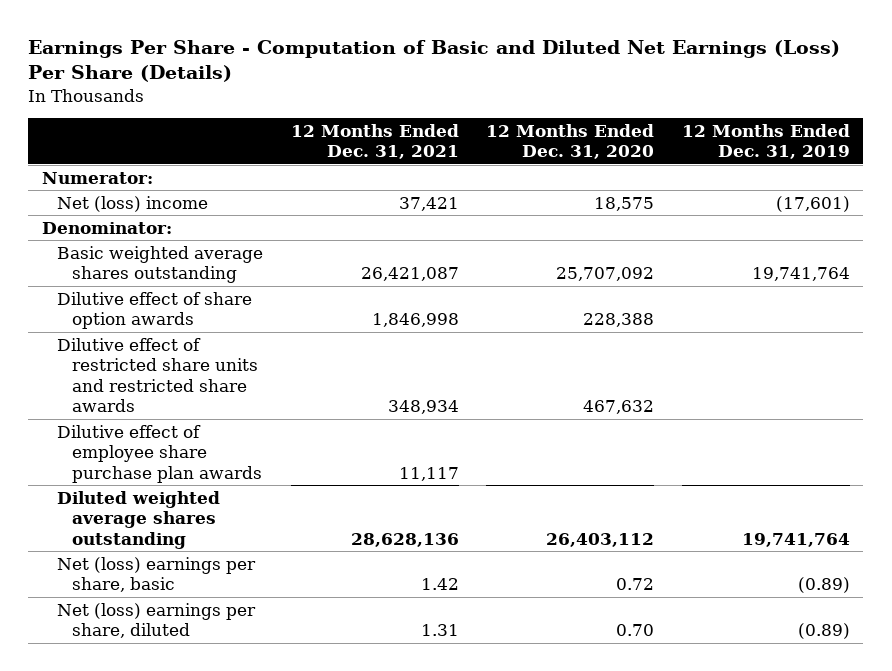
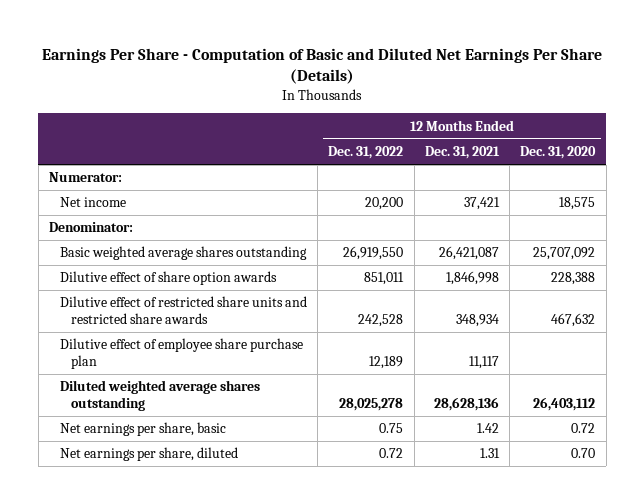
[28,39,841,83] Earnings Per Share - Computation of Basic and Diluted Net Earnings (Loss) Per Share (Details) -> [42,47,603,84] Earnings Per Share - Computation of Basic and Diluted Net Earnings Per Share (Details)
[681,123,850,160] 12 Months Ended Dec. 31, 2019 -> none
none -> [328,146,404,160] Dec. 31, 2022
[57,195,209,212] Net (loss) income -> [60,197,127,208] Net income
[57,424,263,483] Dilutive effect of employee share purchase plan awards -> [60,338,304,370] Dilutive effect of employee share purchase plan
[57,556,257,593] Net (loss) earnings per share, basic -> [60,422,227,437] Net earnings per share, basic
[57,602,257,639] Net (loss) earnings per share, diluted -> [60,447,239,462] Net earnings per share, diluted

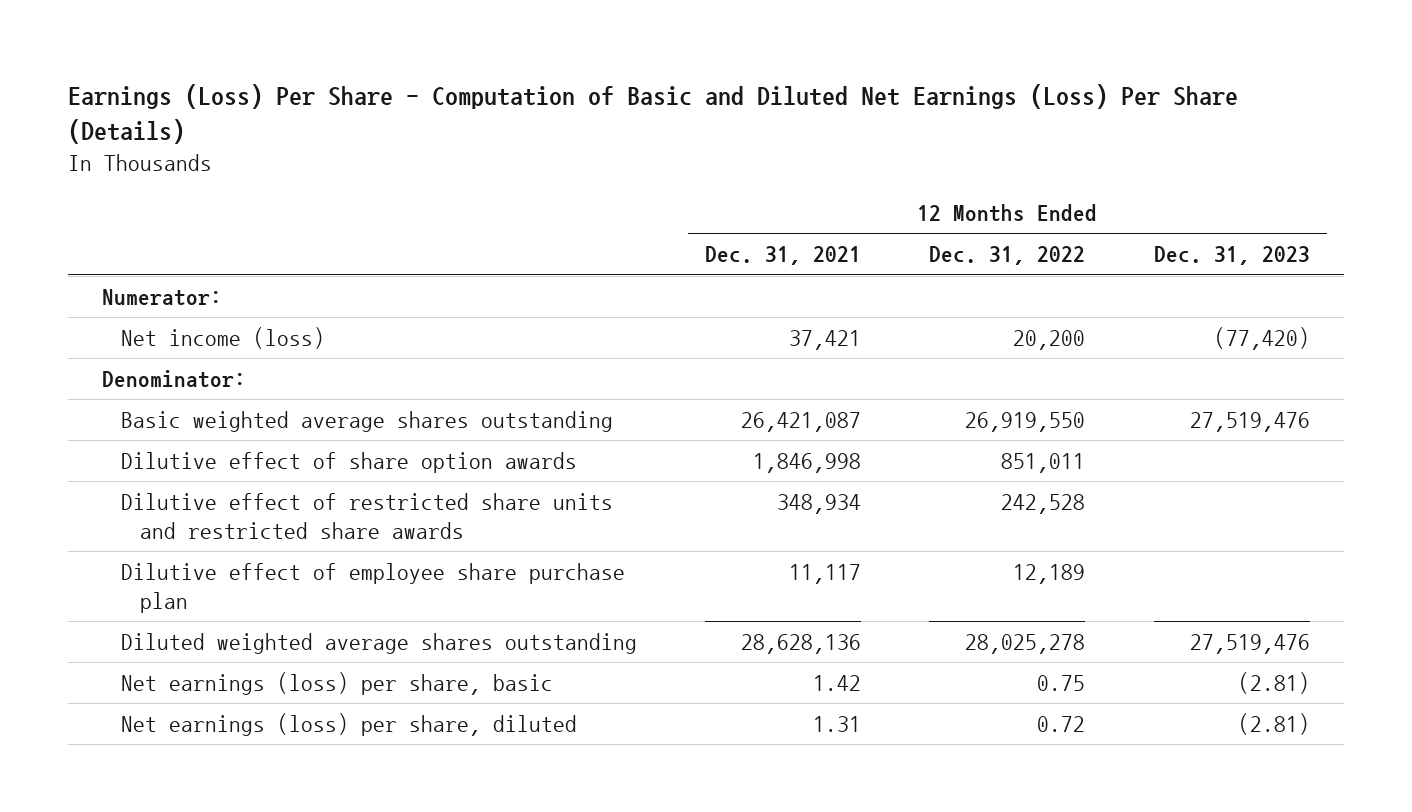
[42,47,603,84] Earnings Per Share - Computation of Basic and Diluted Net Earnings Per Share (Details) -> [68,83,1239,145] Earnings (Loss) Per Share - Computation of Basic and Diluted Net Earnings (Loss) Per Share (Details)
[520,146,597,160] Dec. 31, 2020 -> none
none -> [1153,246,1310,266] Dec. 31, 2023
[60,197,127,208] Net income -> [121,326,326,349] Net income (loss)
[60,422,227,437] Net earnings per share, basic -> [121,671,554,695] Net earnings (loss) per share, basic
[60,447,239,462] Net earnings per share, diluted -> [121,712,578,736] Net earnings (loss) per share, diluted

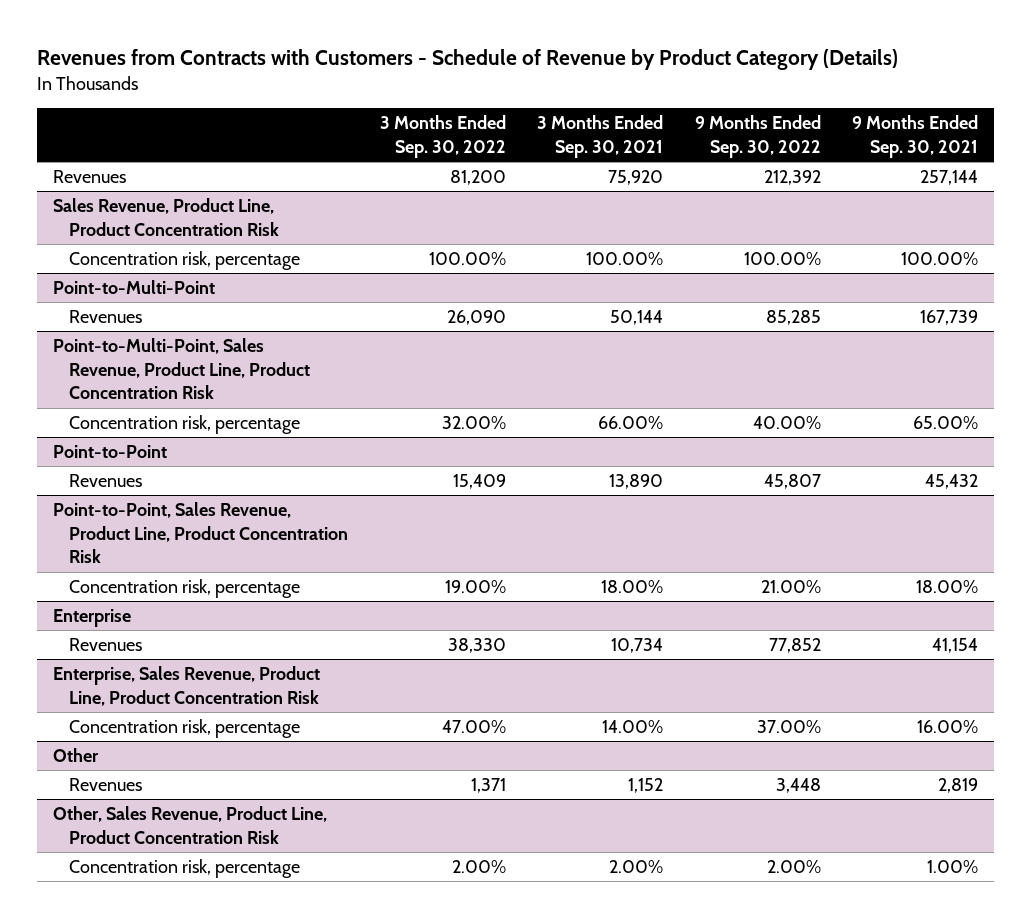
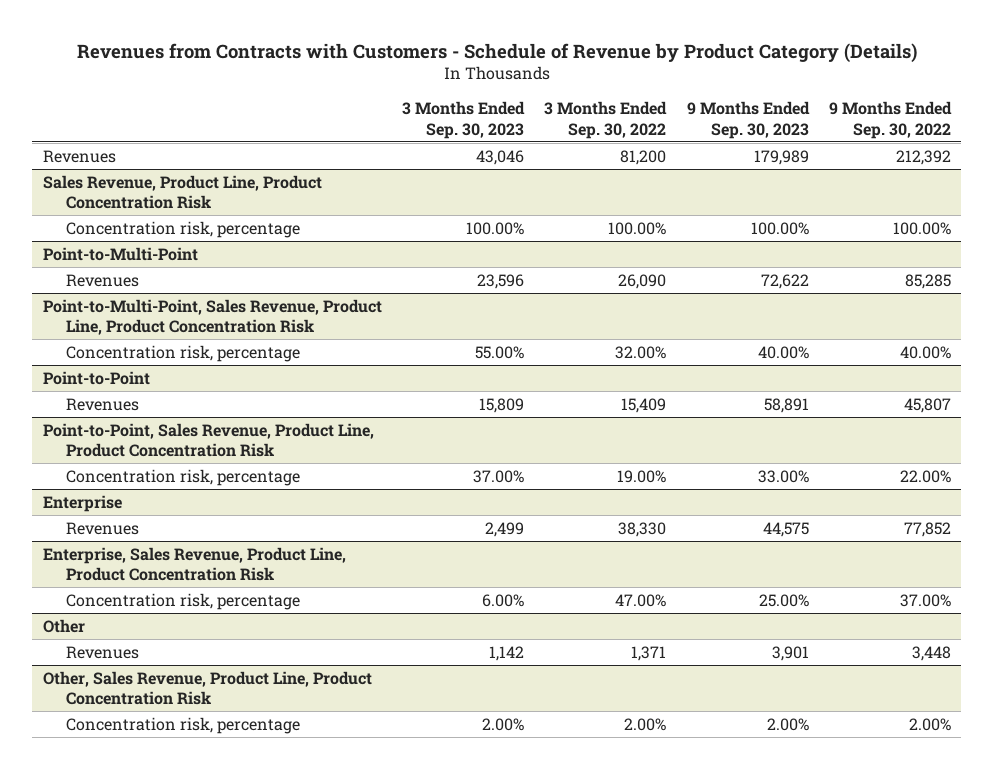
[537,115,664,158] 3 Months Ended Sep. 30, 2021 -> none
[852,115,979,158] 9 Months Ended Sep. 30, 2021 -> none
none -> [401,101,525,139] 3 Months Ended Sep. 30, 2023
none -> [686,101,810,139] 9 Months Ended Sep. 30, 2023
[760,580,821,594] 21.00% -> [899,469,951,483] 22.00%

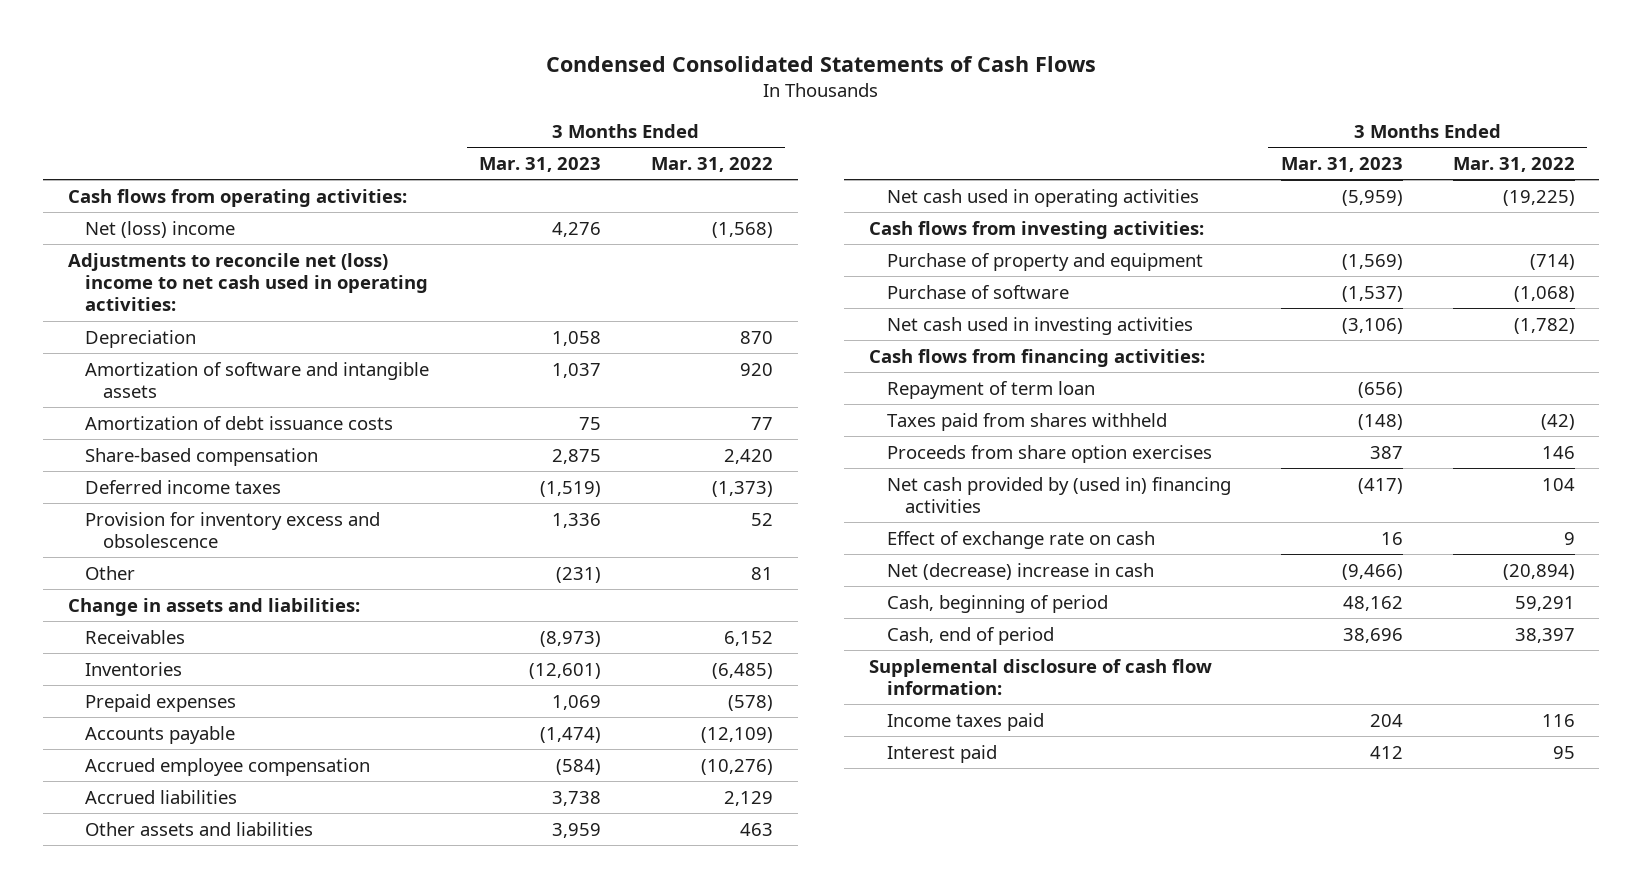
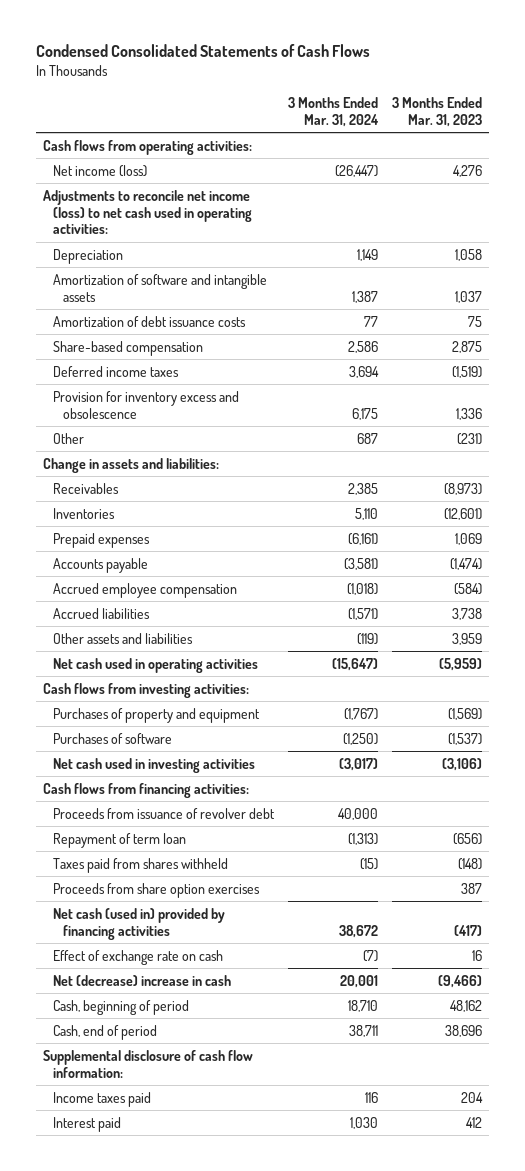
[650,156,773,172] Mar. 31, 2022 -> none
none -> [287,96,379,127] 3 Months Ended Mar. 31, 2024
[85,220,236,238] Net (loss) income -> [52,164,147,177] Net income (loss)
[67,252,429,312] Adjustments to reconcile net (loss) income to net cash used in operating activities: -> [42,189,252,235] Adjustments to reconcile net income (loss) to net cash used in operating activities:
[886,252,1203,271] Purchase of property and equipment -> [52,707,260,723] Purchases of property and equipment
[886,284,1069,299] Purchase of software -> [52,732,172,744] Purchases of software
none -> [52,807,275,819] Proceeds from issuance of revolver debt
[886,476,1231,513] Net cash provided by (used in) financing activities -> [52,907,225,940] Net cash (used in) provided by financing activities

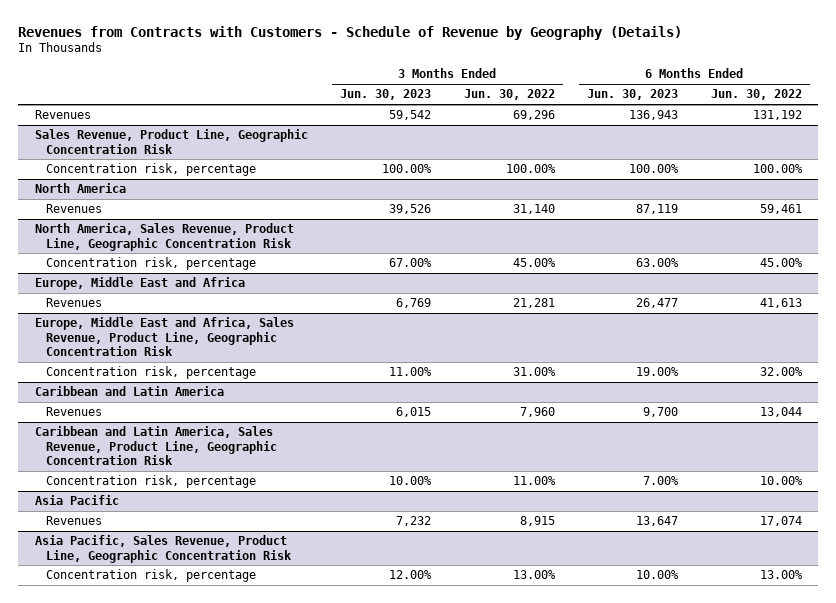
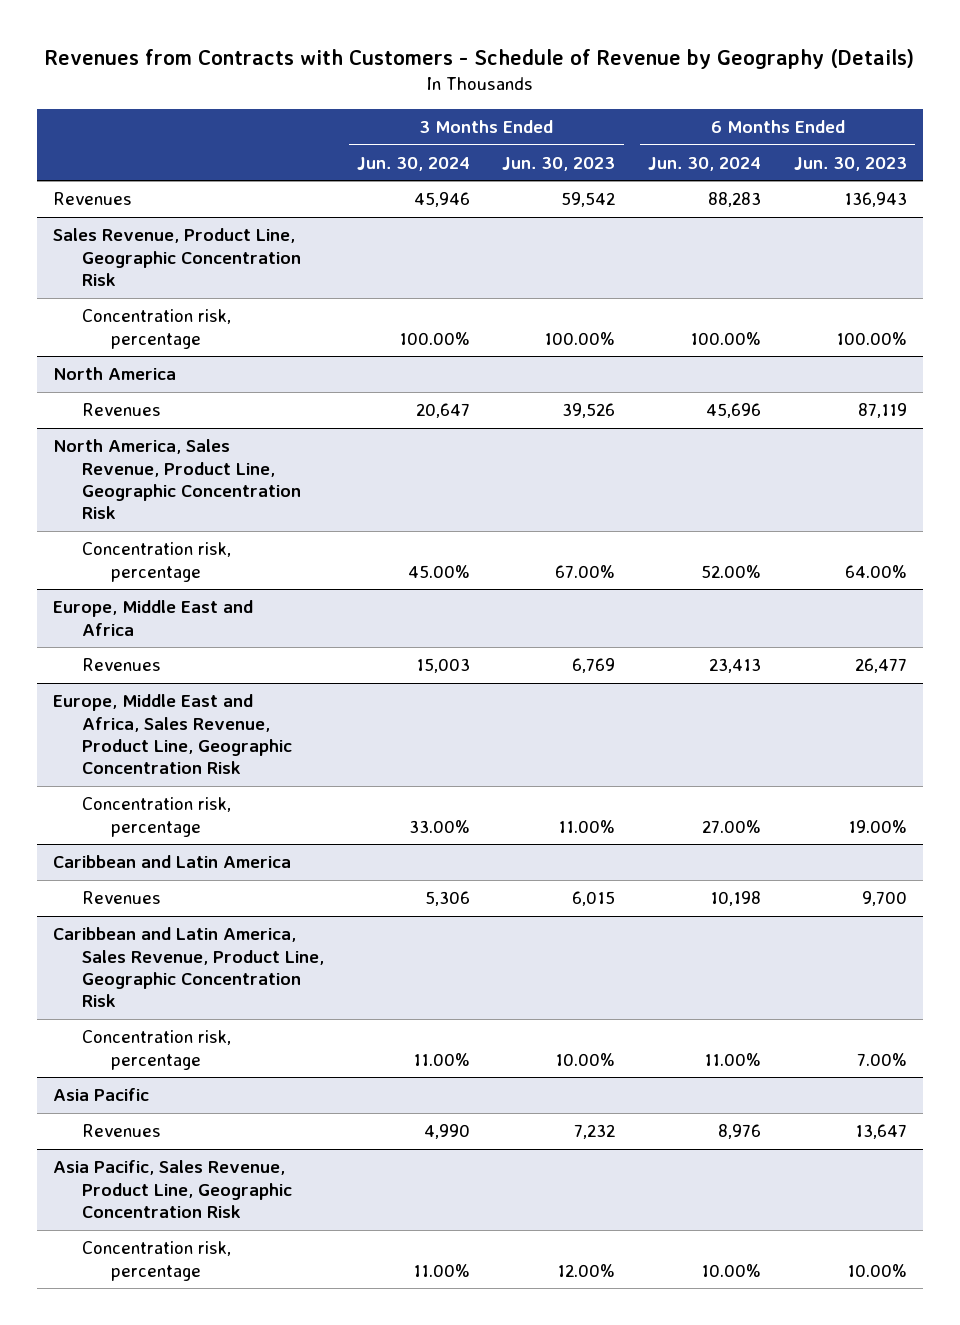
[463,89,555,101] Jun. 30, 2022 -> none
[710,89,802,101] Jun. 30, 2022 -> none
none -> [356,156,470,171] Jun. 30, 2024
none -> [648,156,762,171] Jun. 30, 2024
[636,258,680,268] 63.00% -> [845,564,908,578] 64.00%

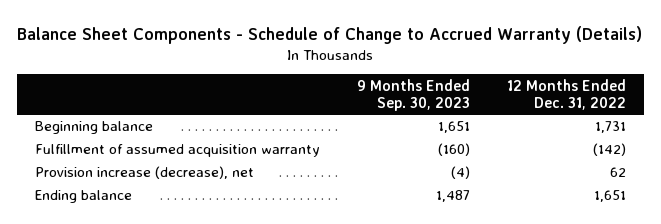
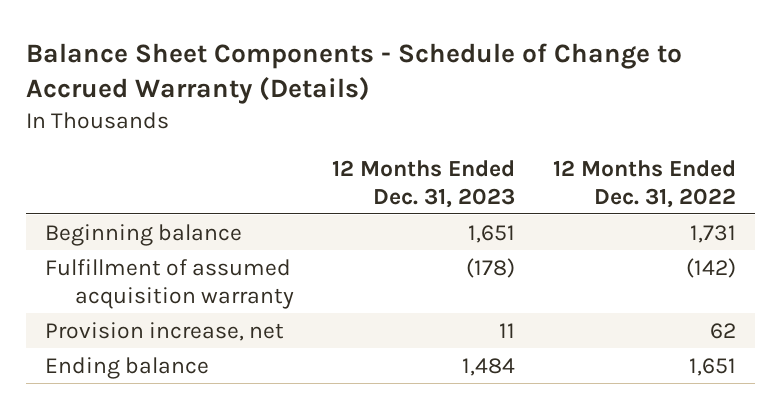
[356,78,470,111] 9 Months Ended Sep. 30, 2023 -> none
none -> [332,159,516,208] 12 Months Ended Dec. 31, 2023
[35,166,255,180] Provision increase (decrease), net -> [45,321,285,341] Provision increase, net

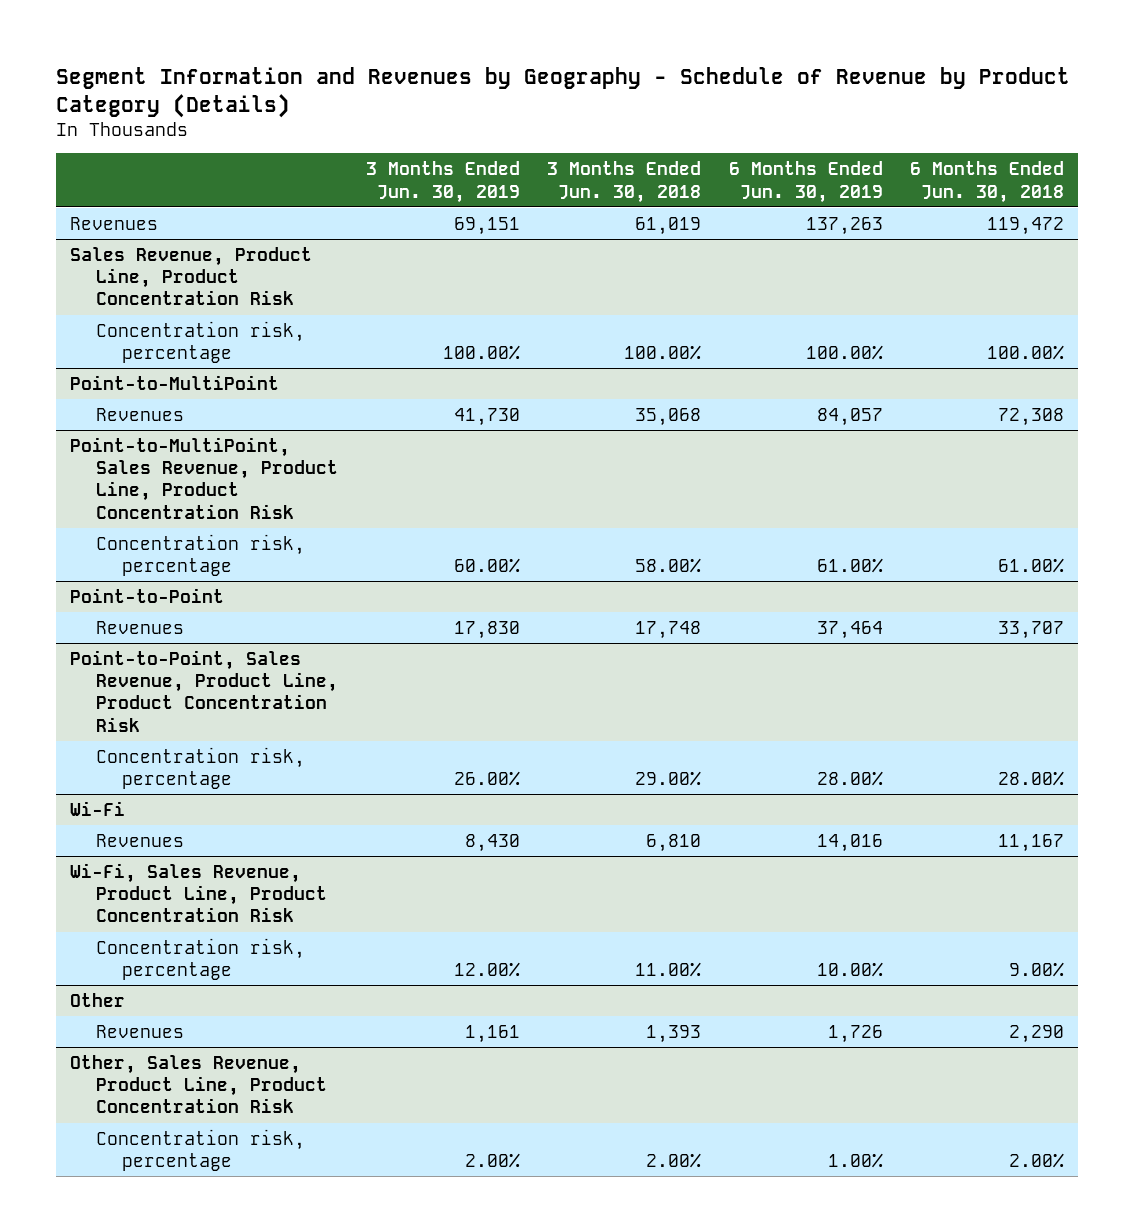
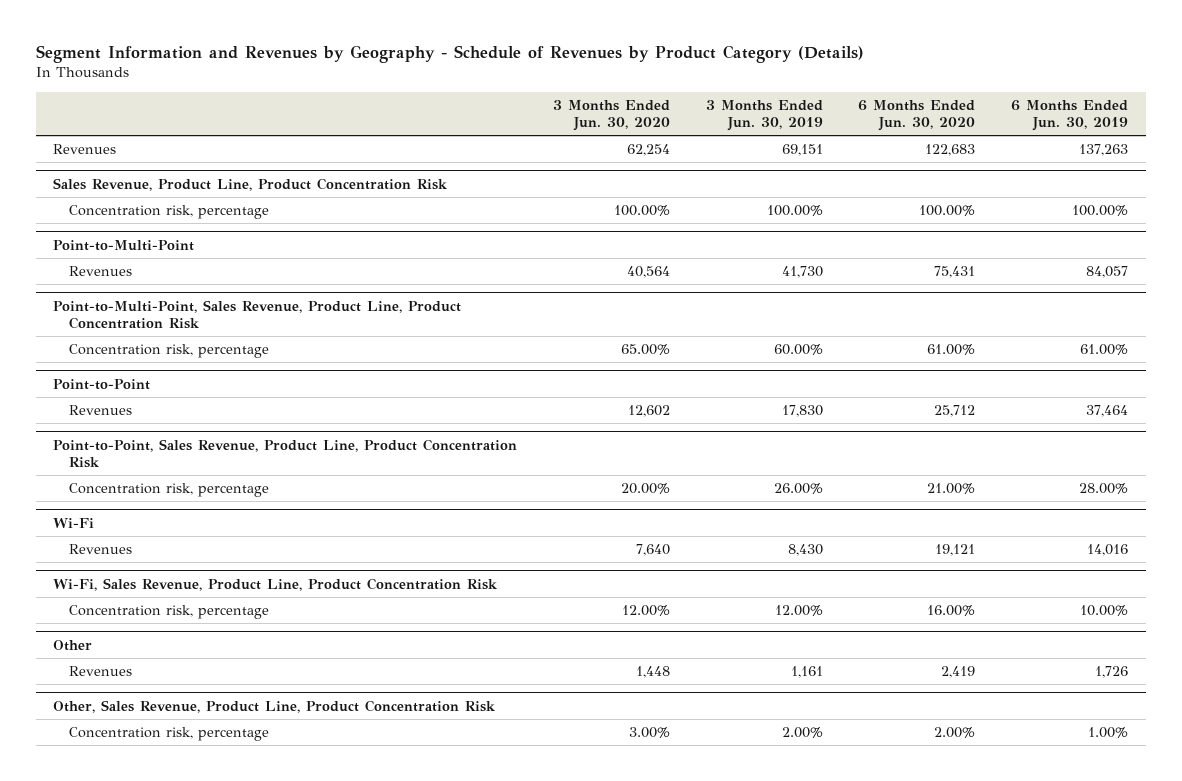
[56,66,1071,118] Segment Information and Revenues by Geography - Schedule of Revenue by Product Category (Details) -> [35,44,864,63] Segment Information and Revenues by Geography - Schedule of Revenues by Product Category (Details)
[547,161,702,203] 3 Months Ended Jun. 30, 2018 -> none
[910,161,1065,203] 6 Months Ended Jun. 30, 2018 -> none
none -> [553,99,671,132] 3 Months Ended Jun. 30, 2020
none -> [858,99,976,132] 6 Months Ended Jun. 30, 2020
[69,374,279,390] Point-to-MultiPoint -> [53,239,195,251] Point-to-Multi-Point
[69,436,338,519] Point-to-MultiPoint, Sales Revenue, Product Line, Product Concentration Risk -> [53,299,462,330] Point-to-Multi-Point, Sales Revenue, Product Line, Product Concentration Risk

